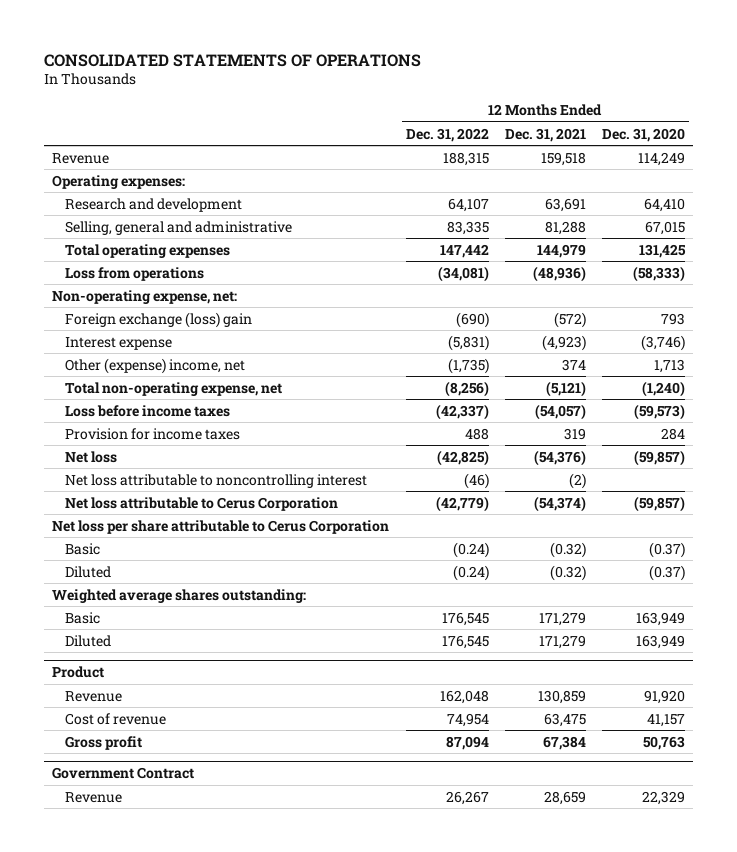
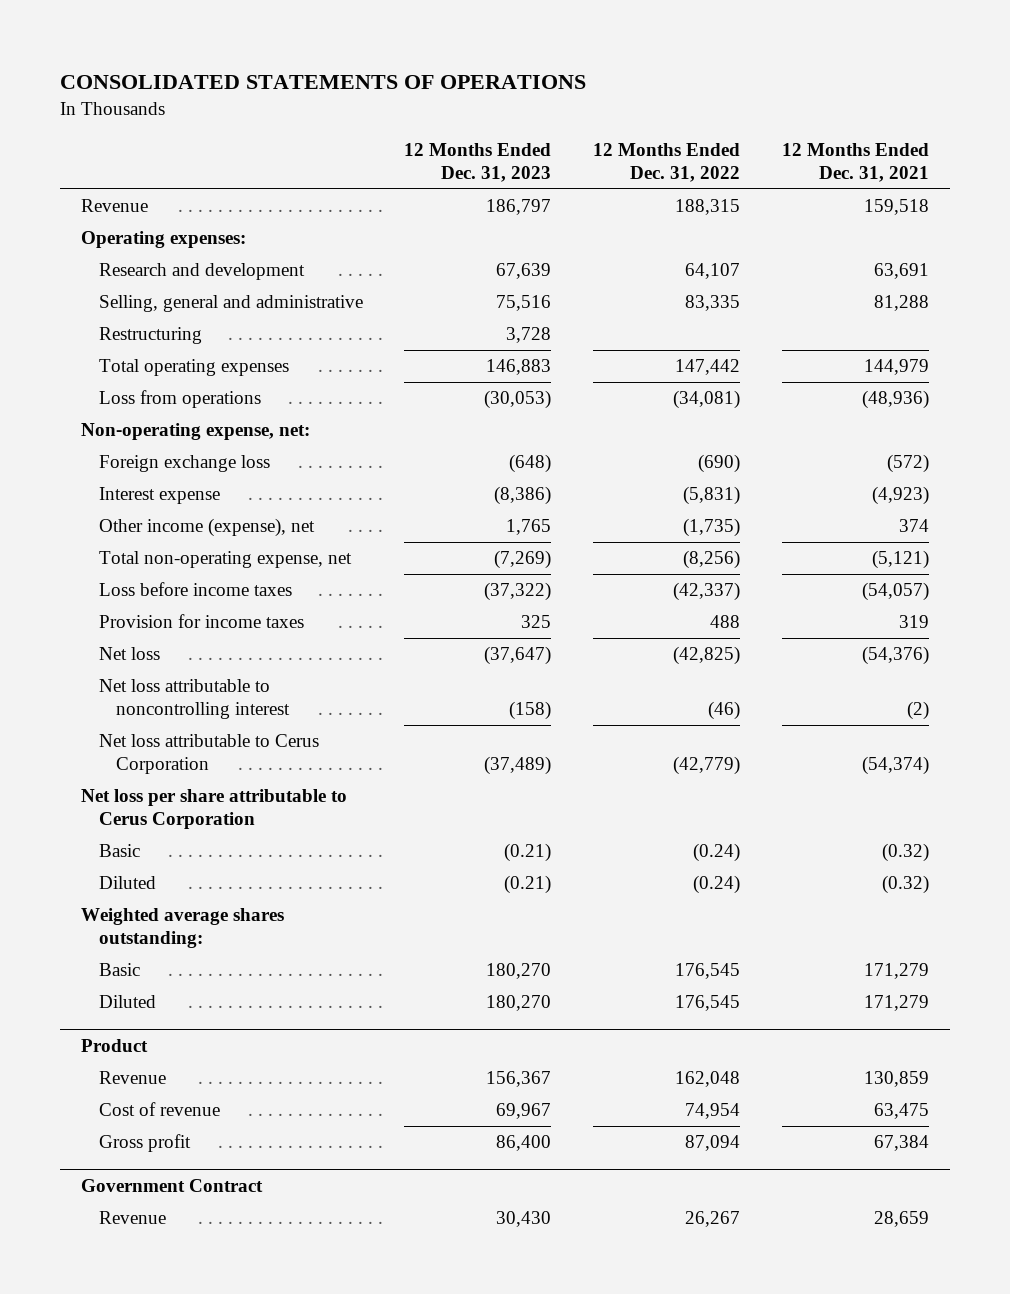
[602,127,686,142] Dec. 31, 2020 -> none
none -> [404,143,552,182] 12 Months Ended Dec. 31, 2023
none -> [98,327,202,345] Restructuring
[64,311,252,328] Foreign exchange (loss) gain -> [98,455,270,473] Foreign exchange loss
[64,357,245,374] Other (expense) income, net -> [98,518,315,538] Other income (expense), net

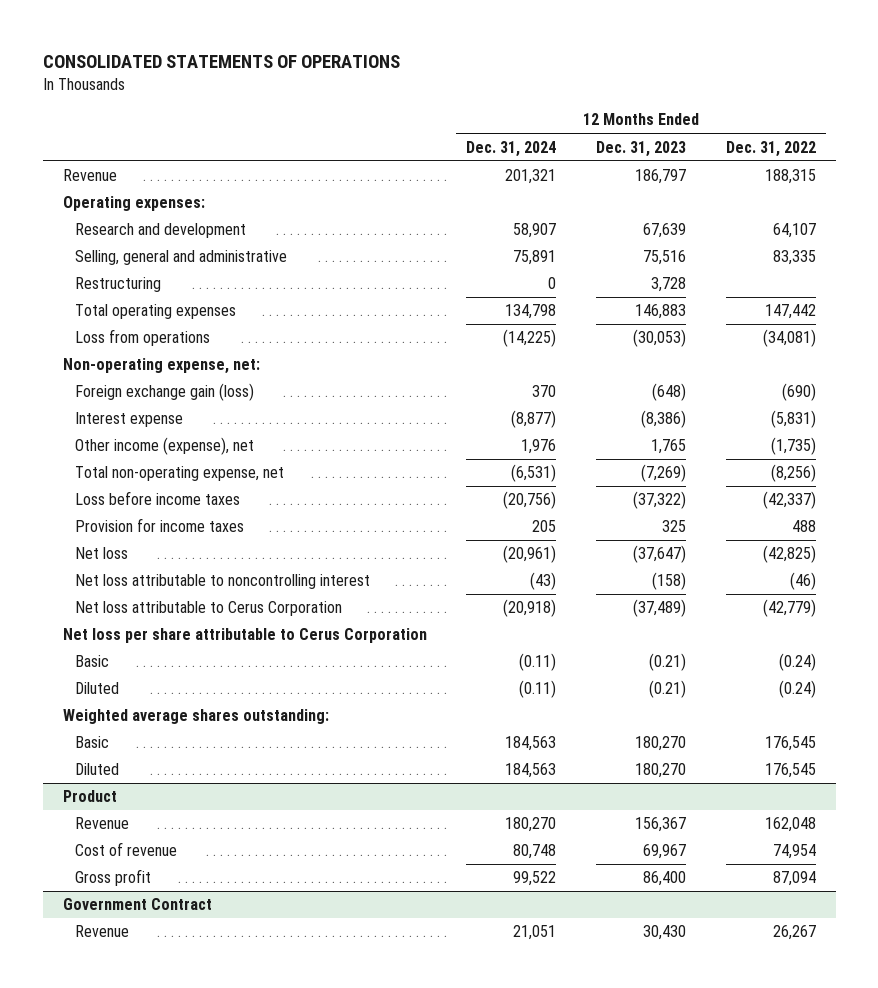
[782,143,930,182] 12 Months Ended Dec. 31, 2021 -> none
none -> [466,140,557,157] Dec. 31, 2024
[98,455,270,473] Foreign exchange loss -> [75,383,255,402] Foreign exchange gain (loss)

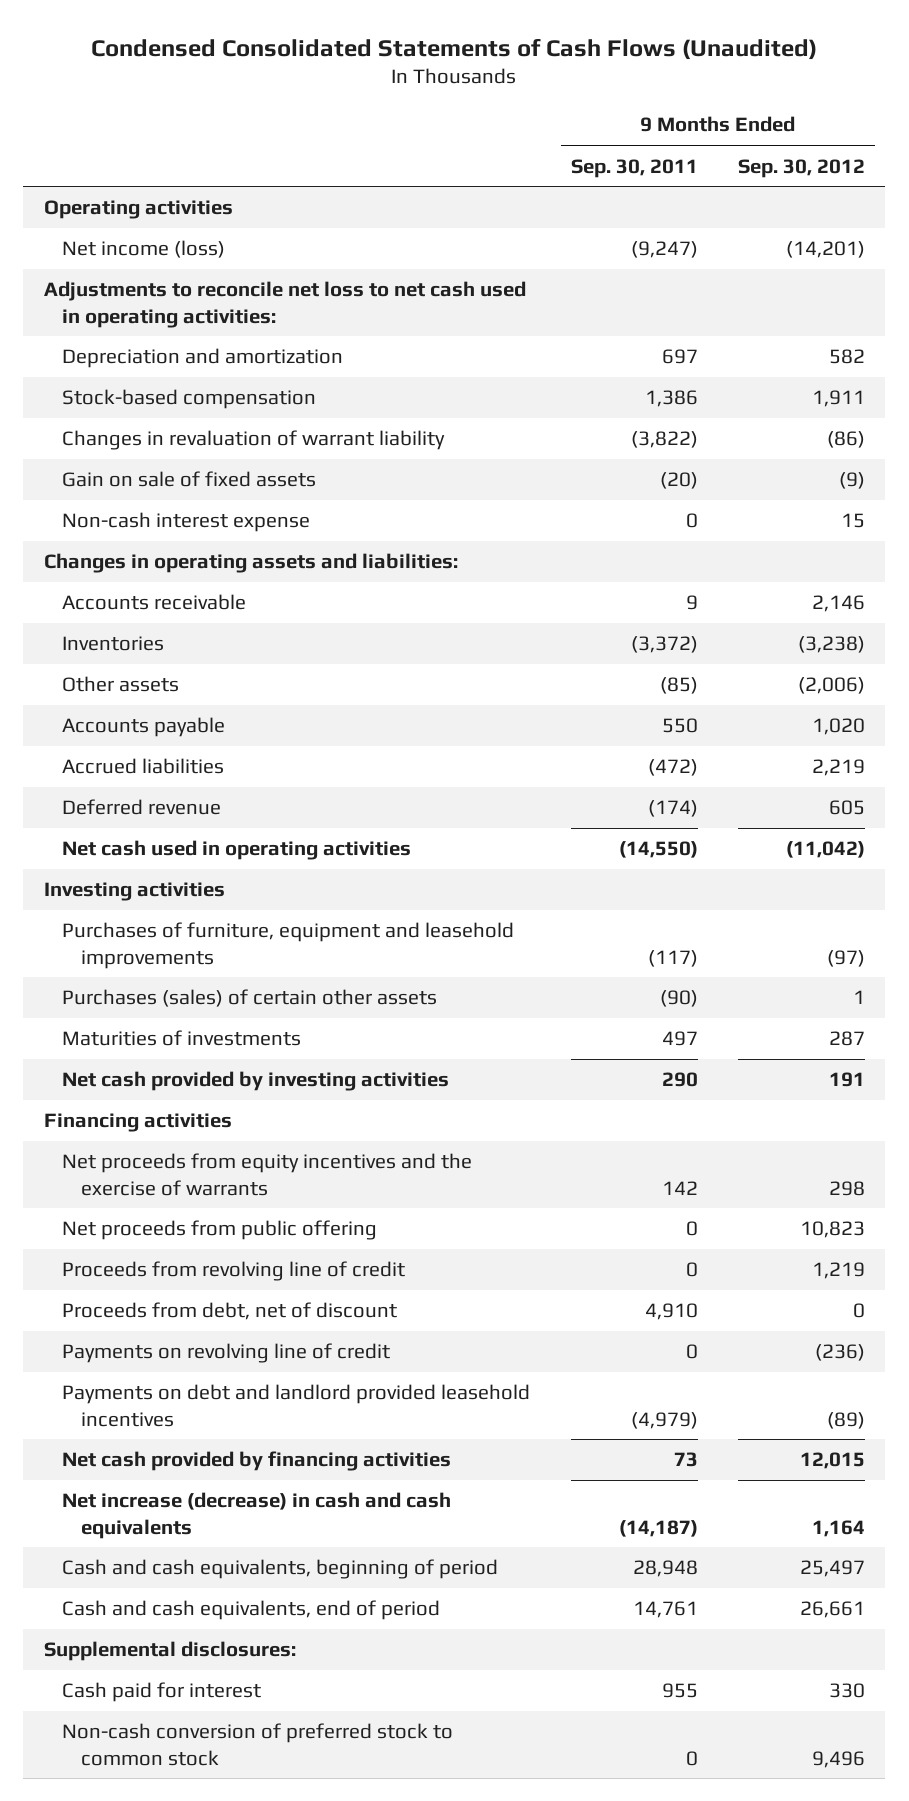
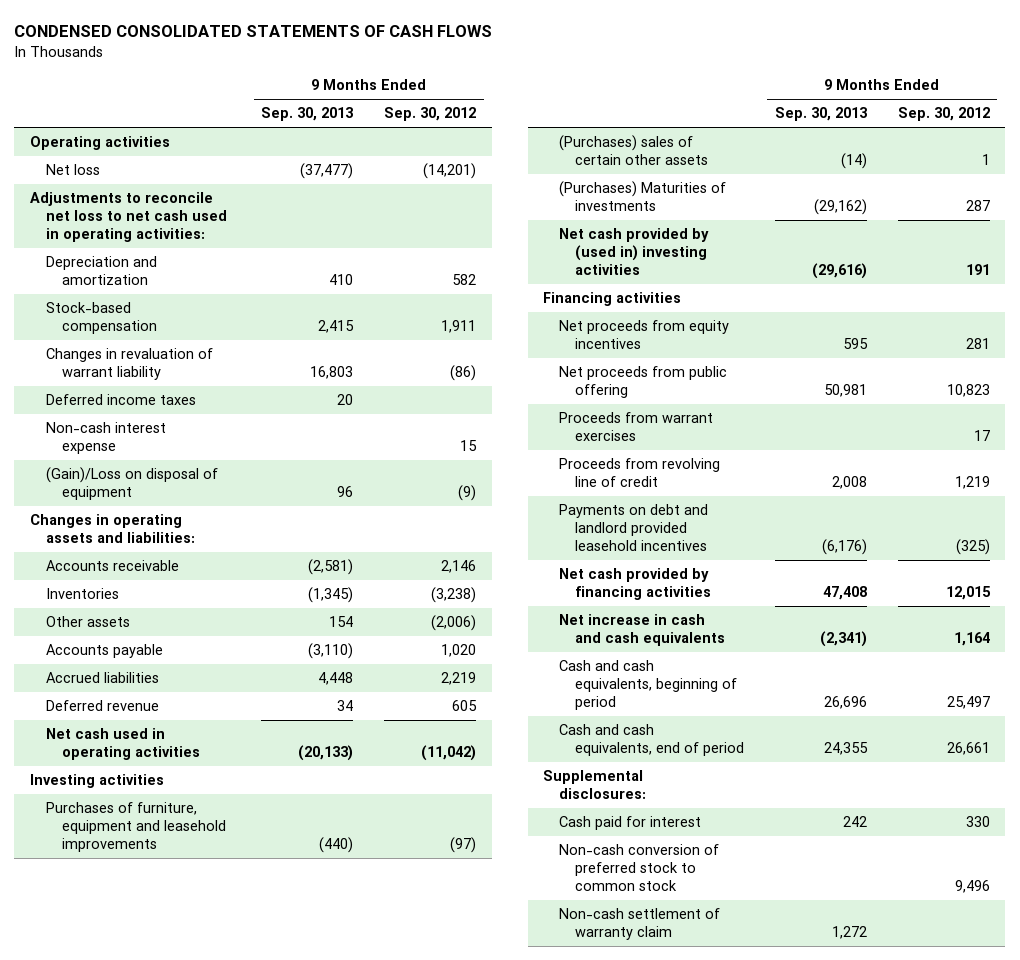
[91,37,818,60] Condensed Consolidated Statements of Cash Flows (Unaudited) -> [14,24,493,37] CONDENSED CONSOLIDATED STATEMENTS OF CASH FLOWS
[570,158,698,178] Sep. 30, 2011 -> none
none -> [261,107,354,122] Sep. 30, 2013
[62,240,226,259] Net income (loss) -> [45,164,100,176] Net loss
[62,471,317,488] Gain on sale of fixed assets -> none
none -> [45,394,196,406] Deferred income taxes
none -> [45,467,218,500] (Gain)/Loss on disposal of equipment
[62,989,438,1008] Purchases (sales) of certain other assets -> [559,135,709,165] (Purchases) sales of certain other assets
[62,1030,302,1047] Maturities of investments -> [559,181,727,211] (Purchases) Maturities of investments
[62,1071,450,1092] Net cash provided by investing activities -> [559,228,710,275] Net cash provided by (used in) investing activities
[62,1153,473,1196] Net proceeds from equity incentives and the exercise of warrants -> [559,320,730,349] Net proceeds from equity incentives
[829,1180,866,1196] 298 -> [965,337,990,349] 281
none -> [559,412,714,441] Proceeds from warrant exercises
[62,1302,398,1321] Proceeds from debt, net of discount -> none
[62,1343,391,1364] Payments on revolving line of credit -> none
[827,1411,866,1429] (89) -> [955,538,990,555] (325)
[62,1492,452,1539] Net increase (decrease) in cash and cash equivalents -> [559,614,726,646] Net increase in cash and cash equivalents
none -> [559,908,721,940] Non-cash settlement of warranty claim

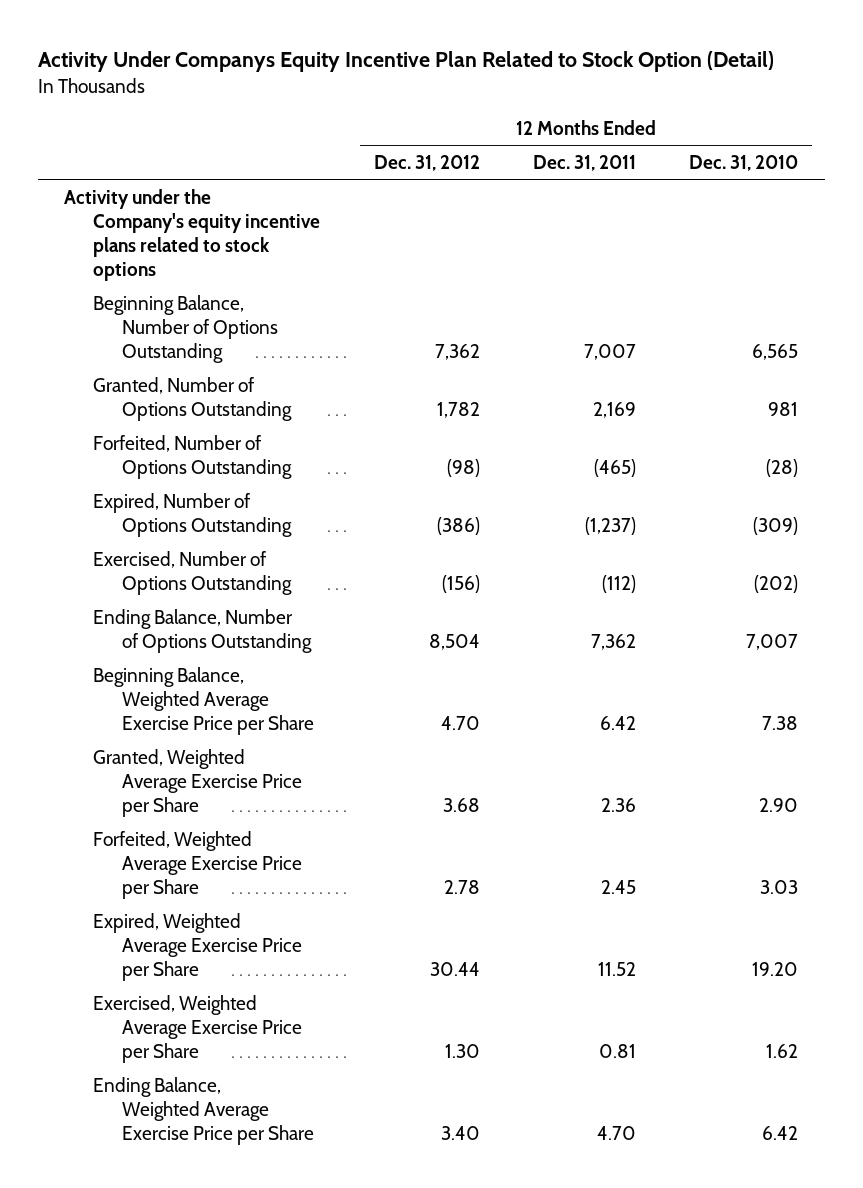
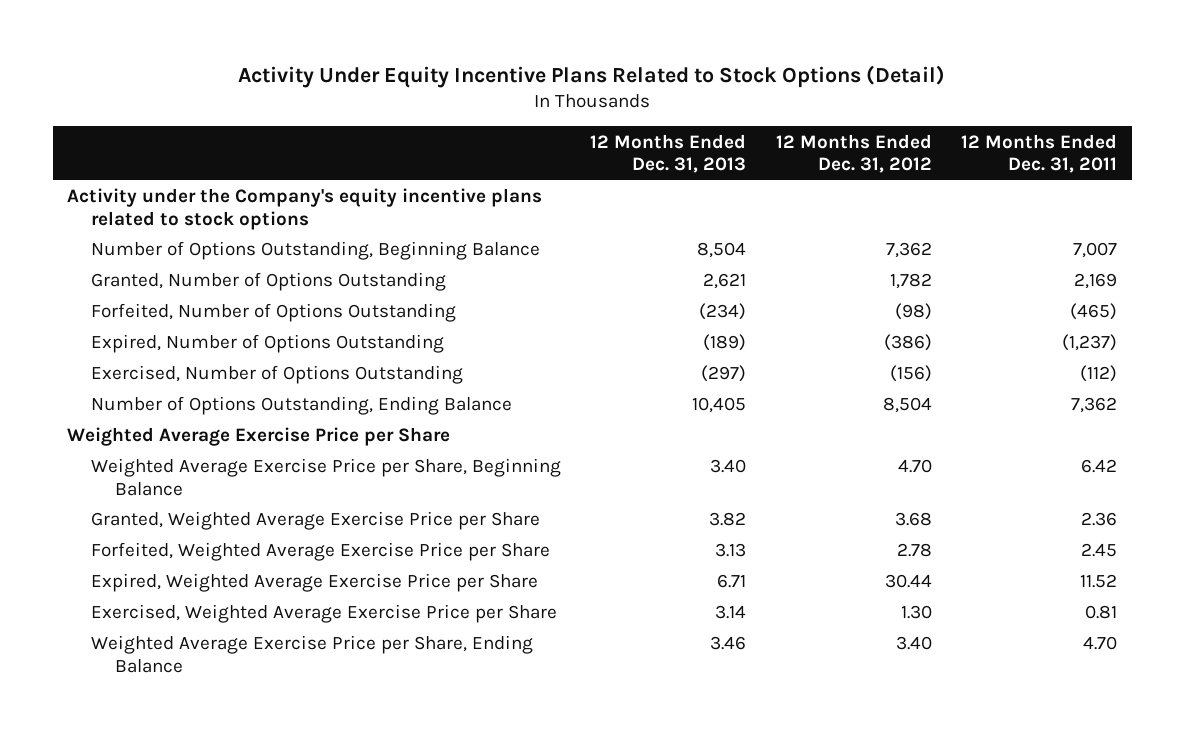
[37,51,774,73] Activity Under Companys Equity Incentive Plan Related to Stock Option (Detail) -> [238,64,946,88] Activity Under Equity Incentive Plans Related to Stock Options (Detail)
[689,154,799,171] Dec. 31, 2010 -> none
none -> [590,133,747,174] 12 Months Ended Dec. 31, 2013
[93,294,279,363] Beginning Balance, Number of Options Outstanding -> [91,241,541,261] Number of Options Outstanding, Beginning Balance
[93,608,313,653] Ending Balance, Number of Options Outstanding -> [91,396,513,416] Number of Options Outstanding, Ending Balance
none -> [67,427,451,447] Weighted Average Exercise Price per Share
[93,666,315,735] Beginning Balance, Weighted Average Exercise Price per Share -> [91,458,562,496] Weighted Average Exercise Price per Share, Beginning Balance
[93,1076,315,1145] Ending Balance, Weighted Average Exercise Price per Share -> [91,635,534,673] Weighted Average Exercise Price per Share, Ending Balance

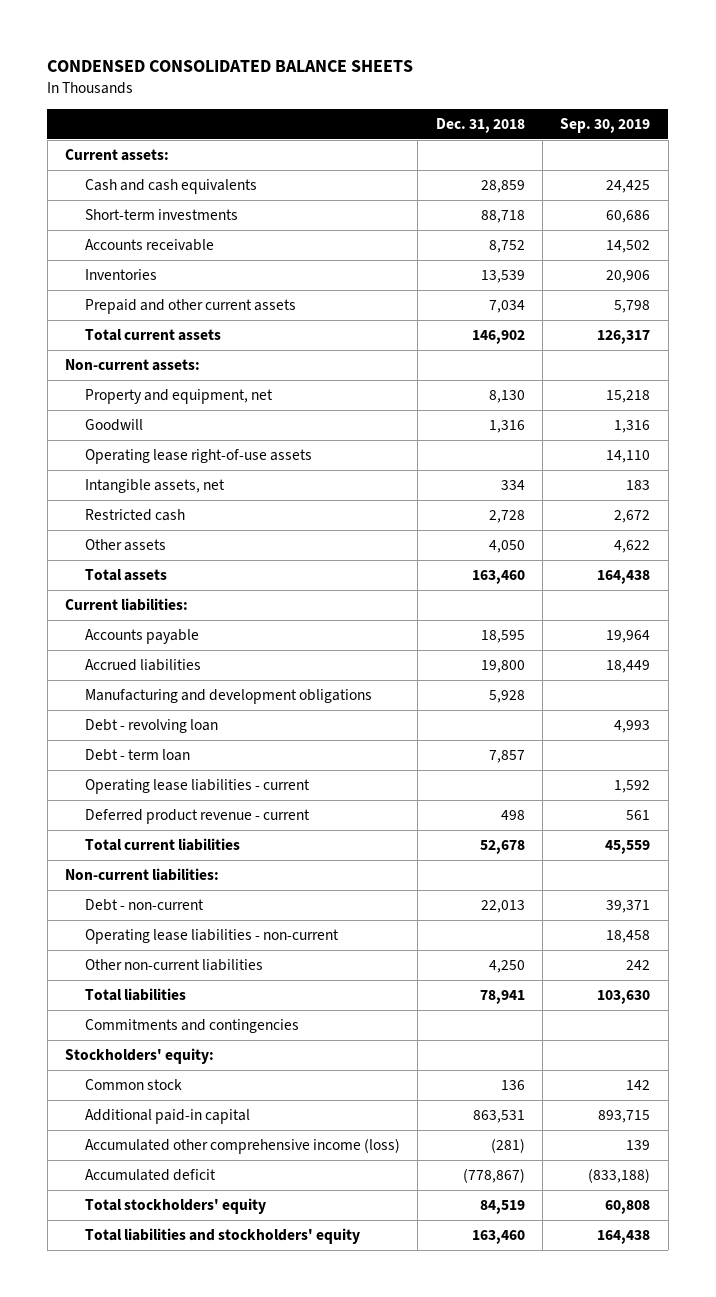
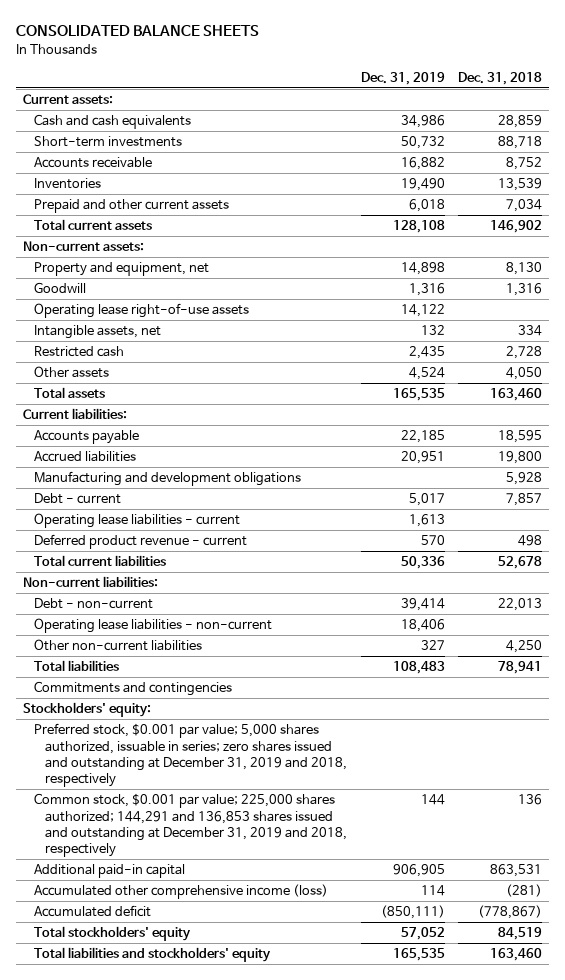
[47,59,414,72] CONDENSED CONSOLIDATED BALANCE SHEETS -> [16,25,260,37] CONSOLIDATED BALANCE SHEETS
[560,117,651,133] Sep. 30, 2019 -> none
none -> [360,71,445,85] Dec. 31, 2019
[84,719,218,734] Debt - revolving loan -> none
[84,749,190,762] Debt - term loan -> [34,493,122,505] Debt - current
none -> [34,723,348,788] Preferred stock, $0.001 par value; 5,000 shares authorized, issuable in series; zero shares issued and outstanding at December 31, 2019 and 2018, respectively
[84,1079,182,1091] Common stock -> [34,793,348,858] Common stock, $0.001 par value; 225,000 shares authorized; 144,291 and 136,853 shares issued and outstanding at December 31, 2019 and 2018, respectively

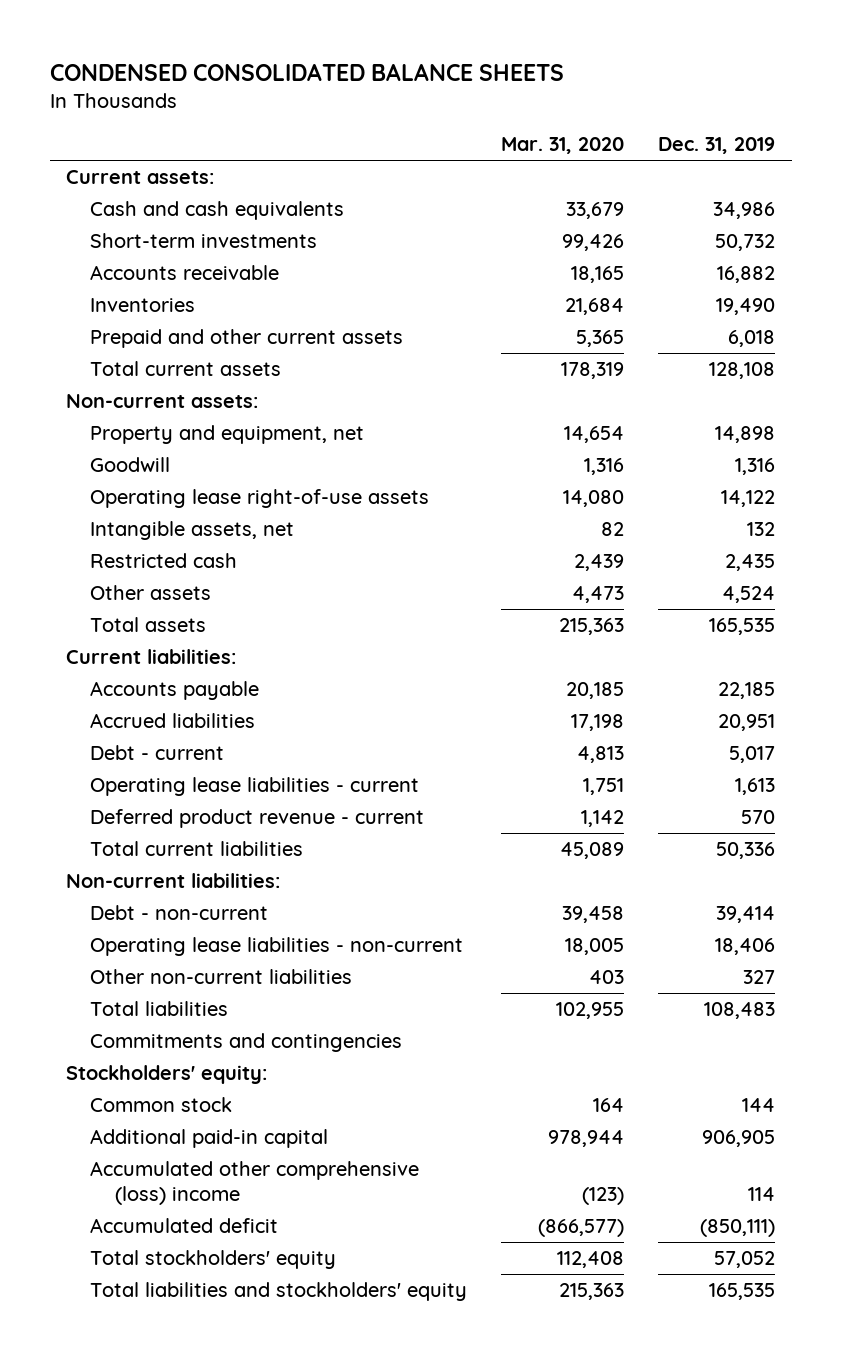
[16,25,260,37] CONSOLIDATED BALANCE SHEETS -> [49,62,564,81] CONDENSED CONSOLIDATED BALANCE SHEETS
[458,71,543,85] Dec. 31, 2018 -> none
none -> [501,137,625,155] Mar. 31, 2020
[34,471,302,487] Manufacturing and development obligations -> none
[34,723,348,788] Preferred stock, $0.001 par value; 5,000 shares authorized, issuable in series; zero shares issued and outstanding at December 31, 2019 and 2018, respectively -> none
[34,793,348,858] Common stock, $0.001 par value; 225,000 shares authorized; 144,291 and 136,853 shares issued and outstanding at December 31, 2019 and 2018, respectively -> [90,1097,233,1113] Common stock
[34,884,329,900] Accumulated other comprehensive income (loss) -> [90,1161,420,1206] Accumulated other comprehensive (loss) income

